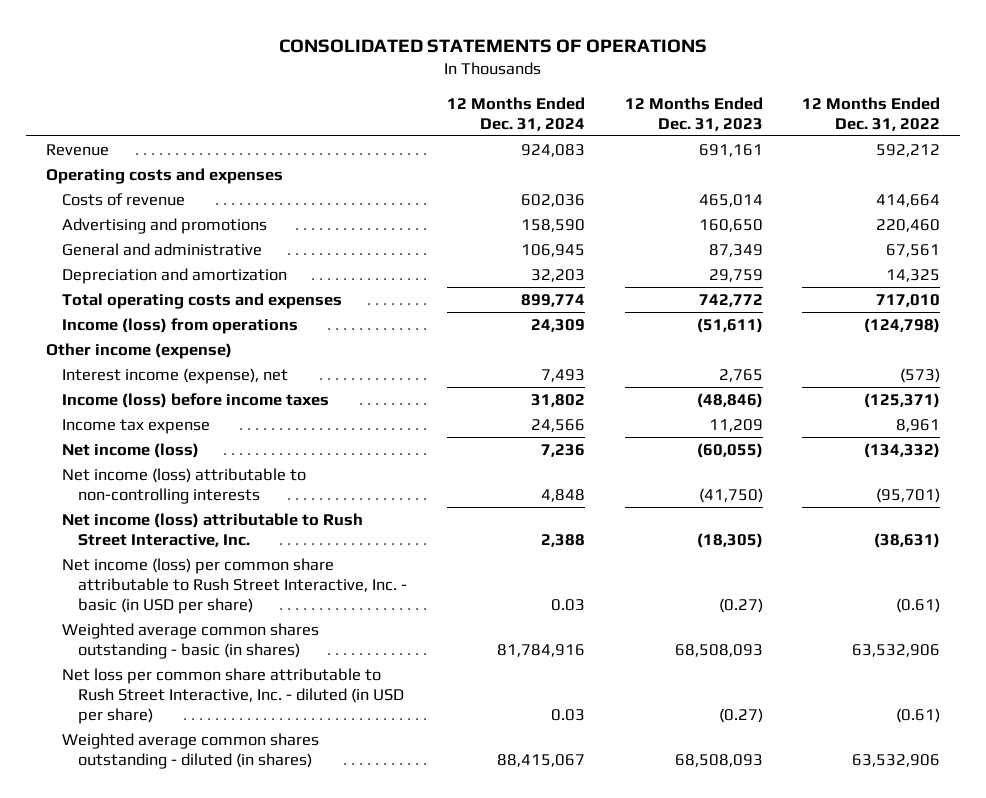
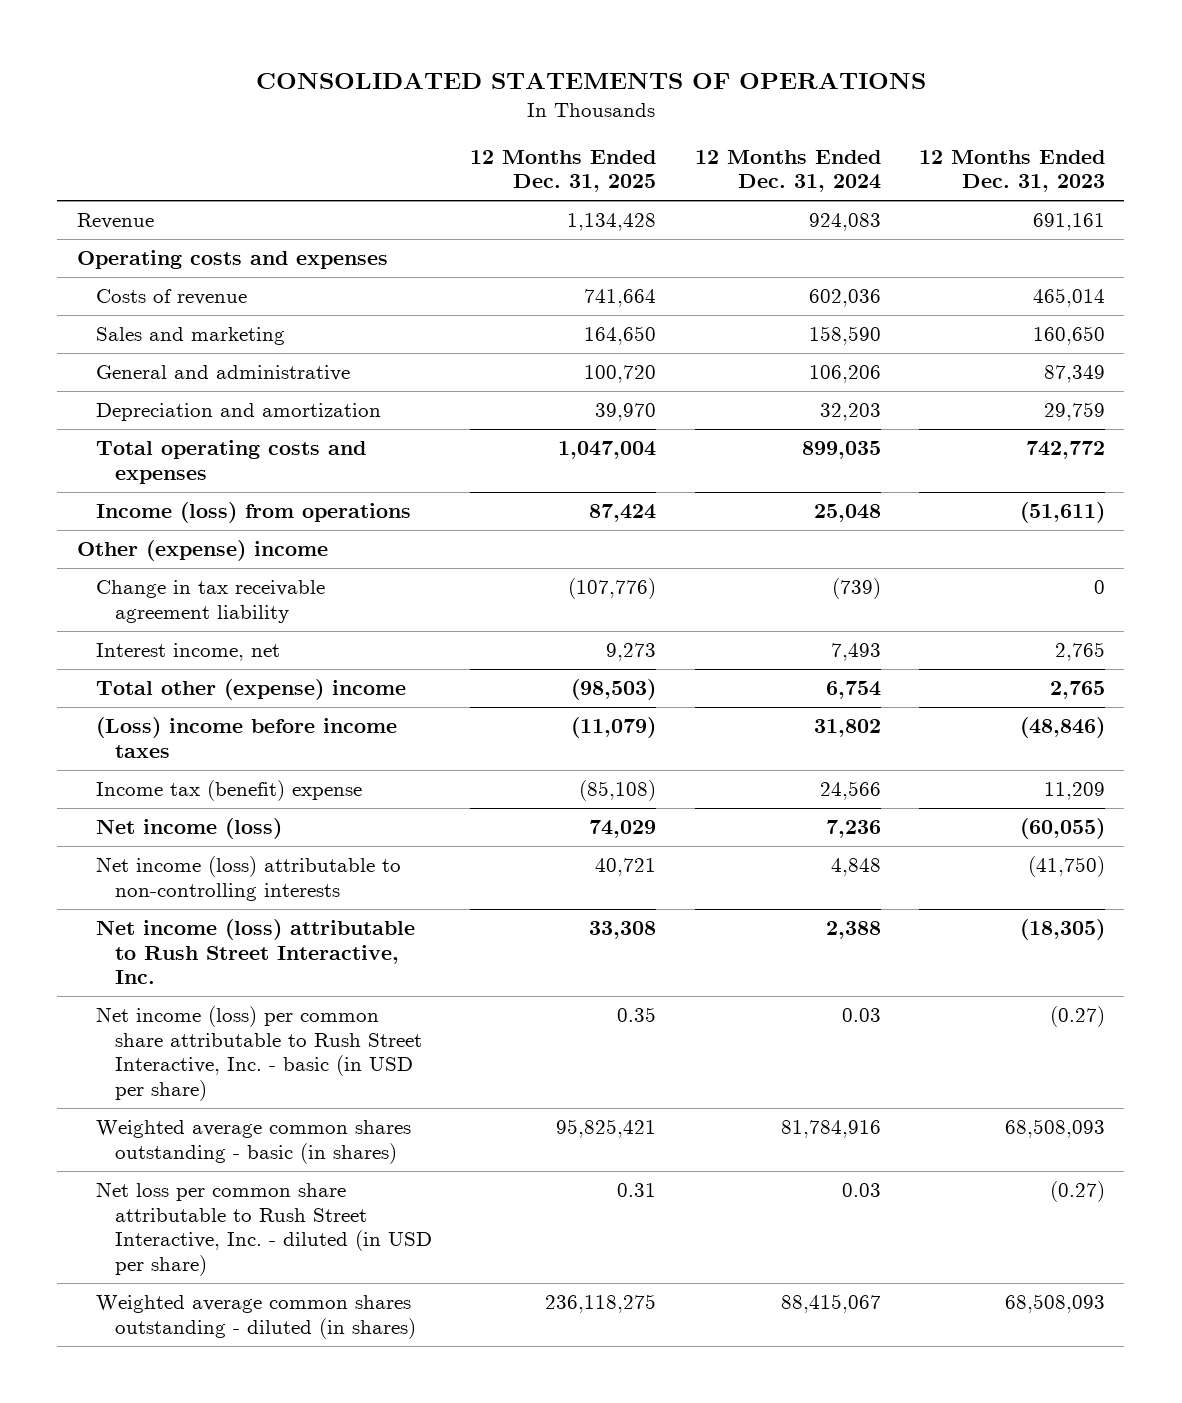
[802,96,941,131] 12 Months Ended Dec. 31, 2022 -> none
none -> [470,149,657,193] 12 Months Ended Dec. 31, 2025
[62,217,268,234] Advertising and promotions -> [95,327,285,346] Sales and marketing
[520,243,585,257] 106,945 -> [808,365,881,384] 106,206
[520,293,585,307] 899,774 -> [801,441,881,460] 899,035
[530,318,585,332] 24,309 -> [813,504,881,523] 25,048
[45,342,232,359] Other income (expense) -> [76,540,328,562] Other (expense) income
none -> [95,580,325,623] Change in tax receivable agreement liability
[62,367,289,384] Interest income (expense), net -> [95,643,280,662] Interest income, net
none -> [95,679,406,701] Total other (expense) income
[62,392,330,408] Income (loss) before income taxes -> [95,717,397,758] (Loss) income before income taxes
[62,418,211,434] Income tax expense -> [95,780,362,802] Income tax (benefit) expense

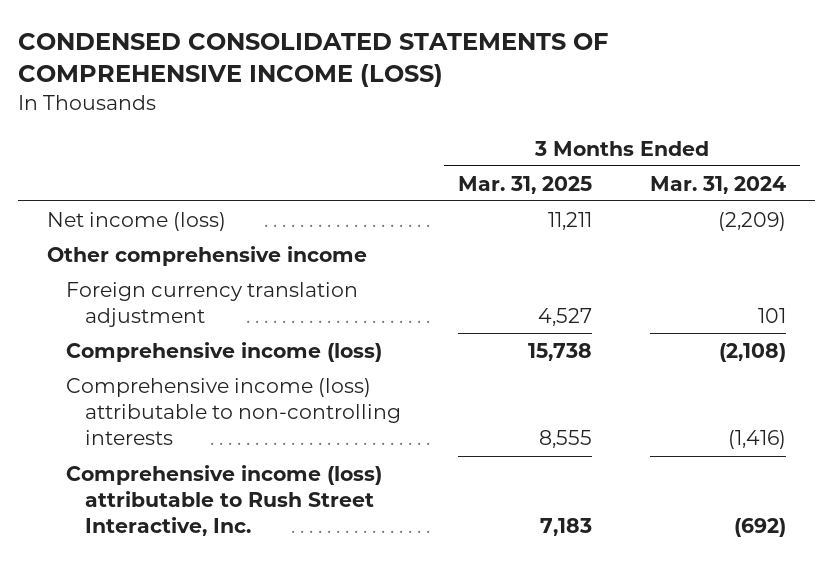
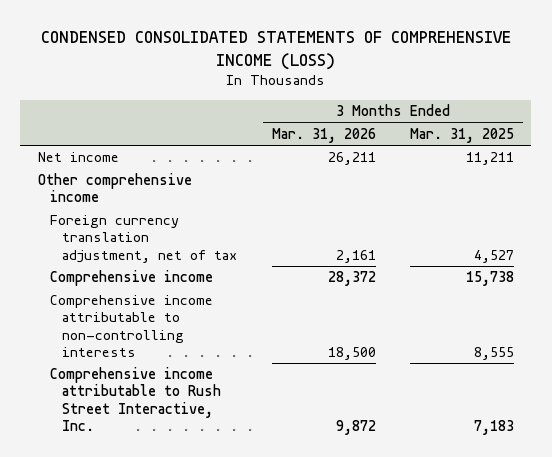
[649,175,786,194] Mar. 31, 2024 -> none
none -> [271,127,376,143] Mar. 31, 2026
[46,211,226,231] Net income (loss) -> [37,152,119,163] Net income
[65,281,358,328] Foreign currency translation adjustment -> [49,215,238,263] Foreign currency translation adjustment, net of tax
[65,341,382,362] Comprehensive income (loss) -> [49,270,213,287] Comprehensive income
[65,377,402,446] Comprehensive income (loss) attributable to non-controlling interests -> [49,295,213,357] Comprehensive income attributable to non-controlling interests
[65,464,382,537] Comprehensive income (loss) attributable to Rush Street Interactive, Inc. -> [49,367,222,431] Comprehensive income attributable to Rush Street Interactive, Inc.

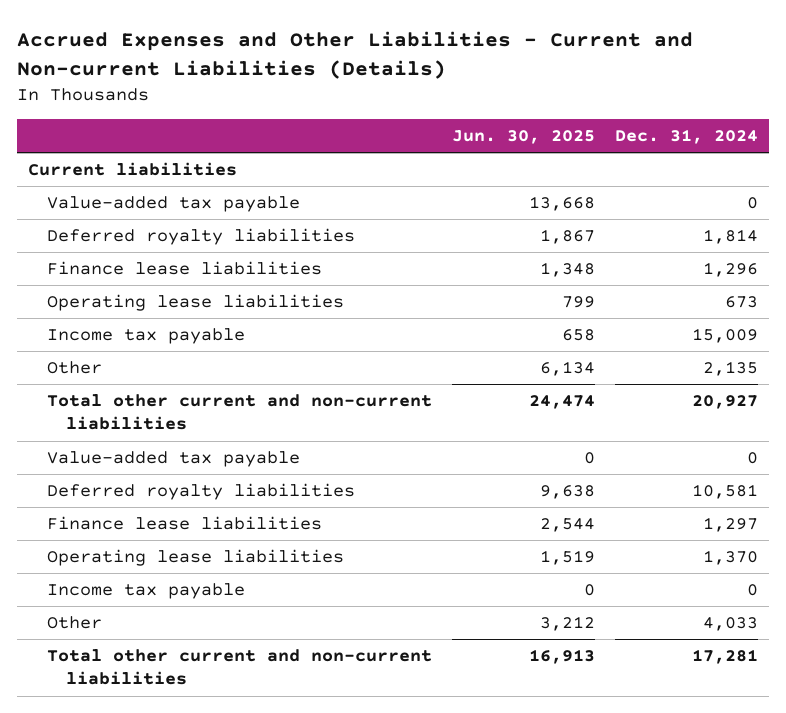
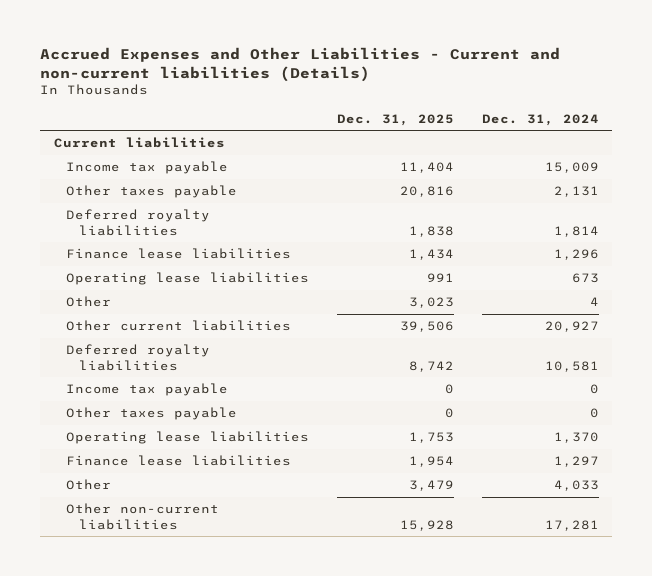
[17,31,694,80] Accrued Expenses and Other Liabilities - Current and Non-current Liabilities (Details) -> [39,46,560,82] Accrued Expenses and Other Liabilities - Current and non-current liabilities (Details)
[452,130,596,145] Jun. 30, 2025 -> none
none -> [336,113,454,126] Dec. 31, 2025
[46,196,300,213] Value-added tax payable -> none
[46,328,245,345] Income tax payable -> [66,161,229,175] Income tax payable
none -> [66,185,238,199] Other taxes payable
[46,451,300,468] Value-added tax payable -> none
[703,361,759,377] 2,135 -> [589,297,599,307] 4
[46,394,432,431] Total other current and non-current liabilities -> [66,320,292,332] Other current liabilities
none -> [66,407,238,421] Other taxes payable
[46,549,344,567] Operating lease liabilities -> [66,431,310,445] Operating lease liabilities
[46,516,322,531] Finance lease liabilities -> [66,455,292,467] Finance lease liabilities
[46,649,432,686] Total other current and non-current liabilities -> [66,503,220,530] Other non-current liabilities

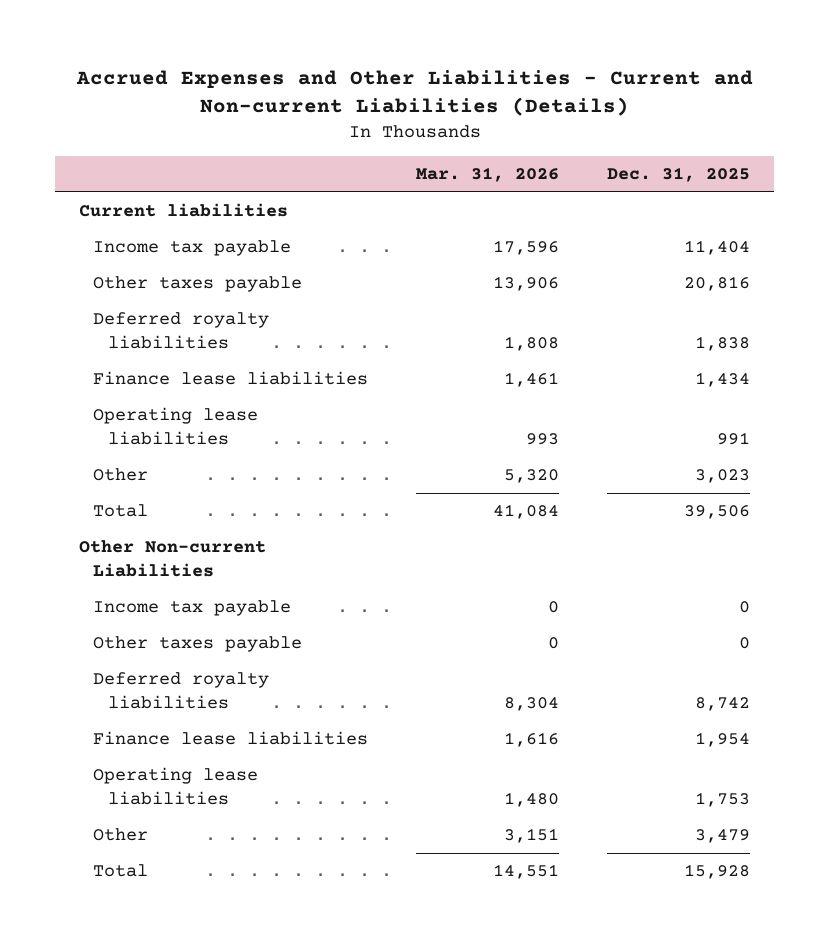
[39,46,560,82] Accrued Expenses and Other Liabilities - Current and non-current liabilities (Details) -> [75,69,753,117] Accrued Expenses and Other Liabilities - Current and Non-current Liabilities (Details)
[481,113,599,126] Dec. 31, 2024 -> none
none -> [416,167,560,183] Mar. 31, 2026
[66,320,292,332] Other current liabilities -> [93,504,149,518] Total
none -> [79,540,267,577] Other Non-current Liabilities
[66,344,211,371] Deferred royalty liabilities -> [93,672,270,709] Deferred royalty liabilities
[66,431,310,445] Operating lease liabilities -> [93,767,259,805] Operating lease liabilities
[66,503,220,530] Other non-current liabilities -> [93,864,149,878] Total

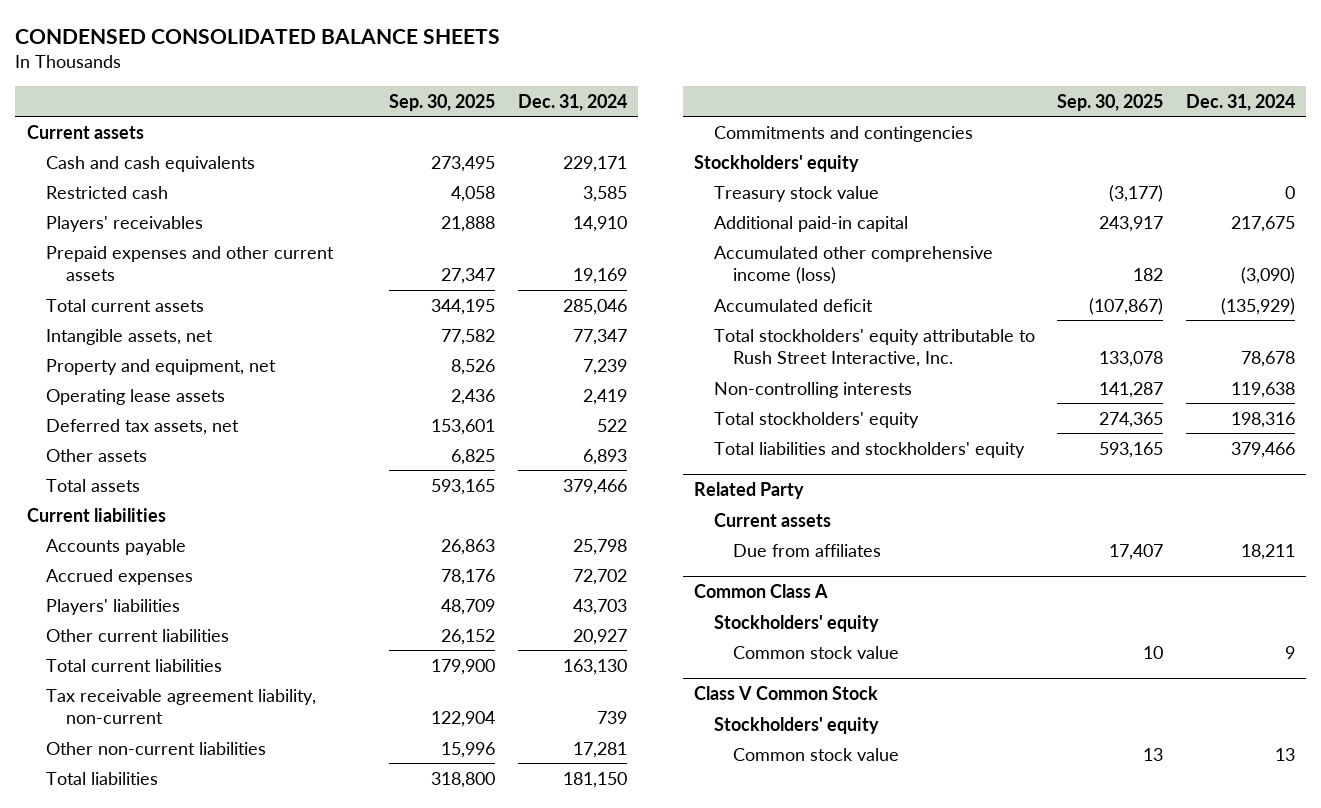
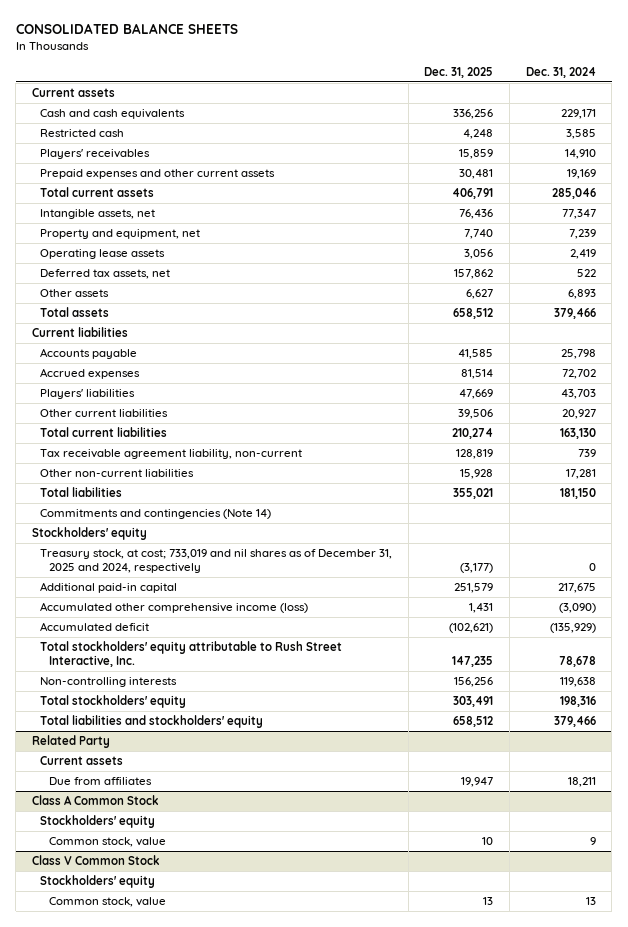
[15,28,501,44] CONDENSED CONSOLIDATED BALANCE SHEETS -> [15,22,238,34] CONSOLIDATED BALANCE SHEETS
[389,93,496,111] Sep. 30, 2025 -> none
none -> [424,66,494,78] Dec. 31, 2025
[713,125,973,142] Commitments and contingencies -> [40,509,272,520] Commitments and contingencies (Note 14)
[713,185,879,202] Treasury stock value -> [40,549,393,573] Treasury stock, at cost; 733,019 and nil shares as of December 31, 2025 and 2024, respectively
[694,583,829,598] Common Class A -> [31,795,159,806] Class A Common Stock
[733,645,900,659] Common stock value -> [48,837,166,848] Common stock, value
[733,747,900,761] Common stock value -> [48,897,166,908] Common stock, value

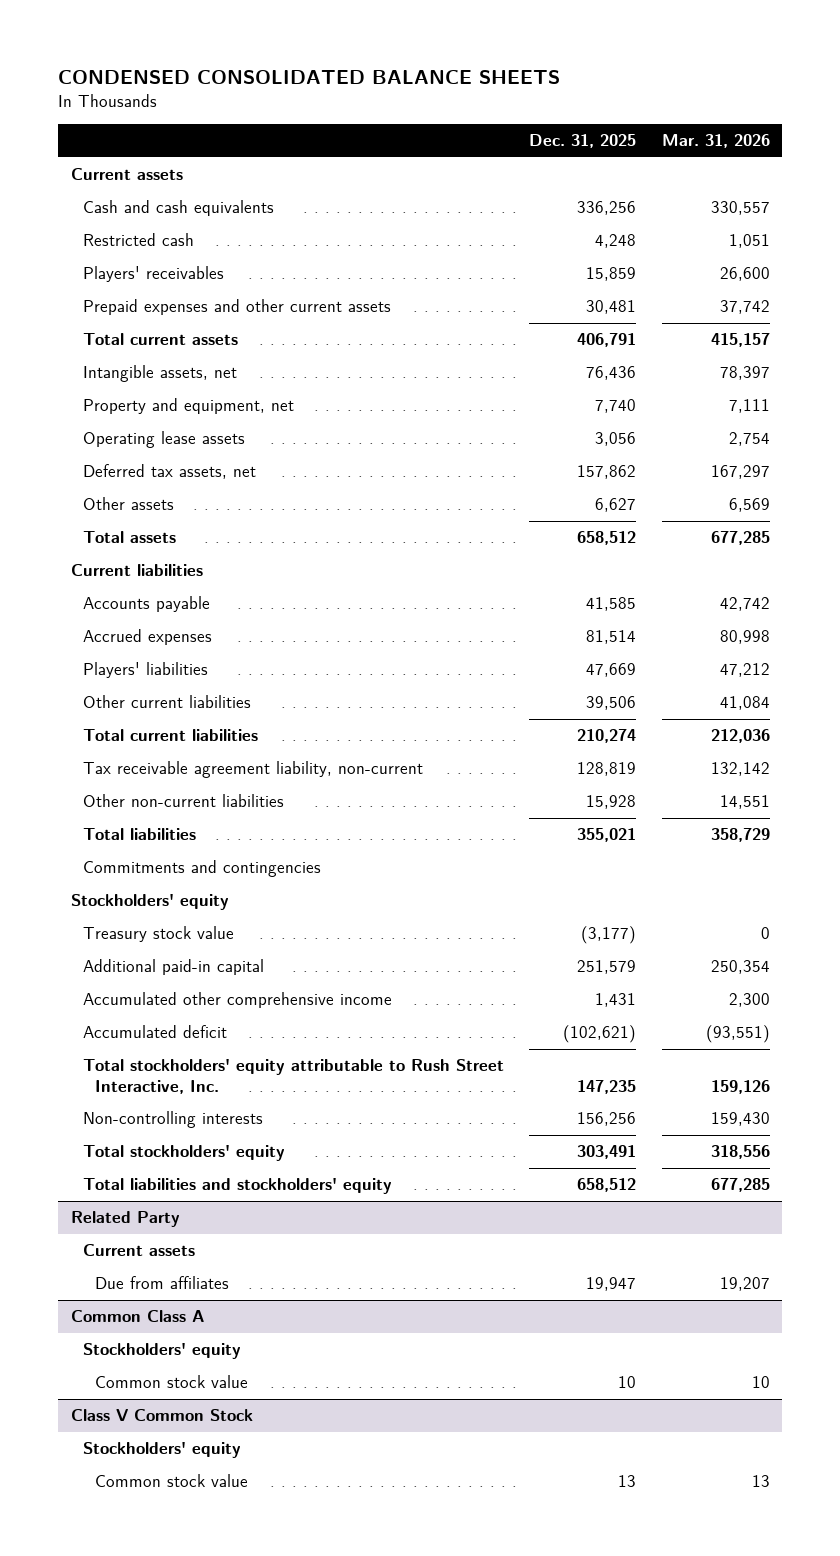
[15,22,238,34] CONSOLIDATED BALANCE SHEETS -> [58,70,561,85] CONDENSED CONSOLIDATED BALANCE SHEETS
[525,66,596,78] Dec. 31, 2024 -> none
none -> [661,134,770,149] Mar. 31, 2026
[40,509,272,520] Commitments and contingencies (Note 14) -> [82,860,321,878] Commitments and contingencies
[40,549,393,573] Treasury stock, at cost; 733,019 and nil shares as of December 31, 2025 and 2024, respectively -> [82,926,234,943] Treasury stock value
[40,602,309,614] Accumulated other comprehensive income (loss) -> [82,992,392,1009] Accumulated other comprehensive income
[31,795,159,806] Class A Common Stock -> [70,1310,204,1323] Common Class A
[48,837,166,848] Common stock, value -> [94,1375,248,1389] Common stock value
[48,897,166,908] Common stock, value -> [94,1474,248,1488] Common stock value

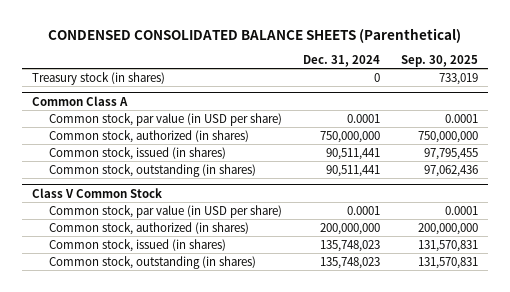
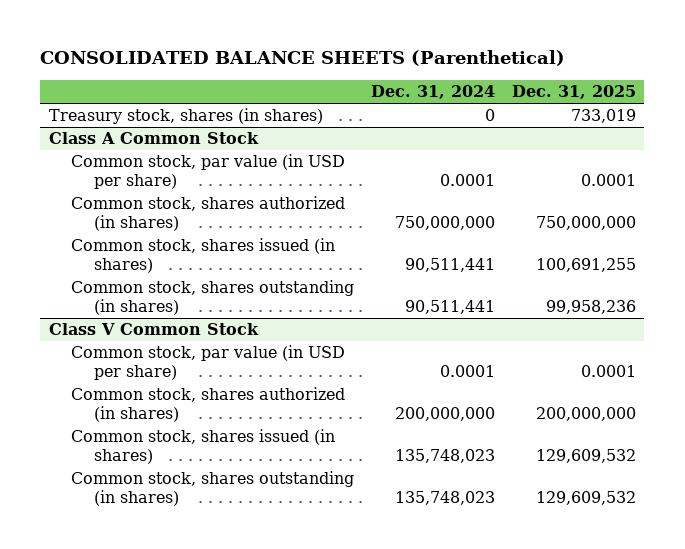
[47,27,461,43] CONDENSED CONSOLIDATED BALANCE SHEETS (Parenthetical) -> [40,50,566,67] CONSOLIDATED BALANCE SHEETS (Parenthetical)
[400,55,478,68] Sep. 30, 2025 -> none
none -> [511,85,636,100] Dec. 31, 2025
[31,71,165,85] Treasury stock (in shares) -> [48,108,323,125] Treasury stock, shares (in shares)
[31,95,128,106] Common Class A -> [48,132,259,145] Class A Common Stock
[49,129,250,143] Common stock, authorized (in shares) -> [71,196,346,232] Common stock, shares authorized (in shares)
[49,146,227,160] Common stock, issued (in shares) -> [71,238,336,274] Common stock, shares issued (in shares)
[49,163,257,177] Common stock, outstanding (in shares) -> [71,280,355,316] Common stock, shares outstanding (in shares)
[49,221,250,235] Common stock, authorized (in shares) -> [71,387,346,423] Common stock, shares authorized (in shares)
[49,238,227,252] Common stock, issued (in shares) -> [71,429,336,465] Common stock, shares issued (in shares)
[49,255,257,269] Common stock, outstanding (in shares) -> [71,471,355,507] Common stock, shares outstanding (in shares)

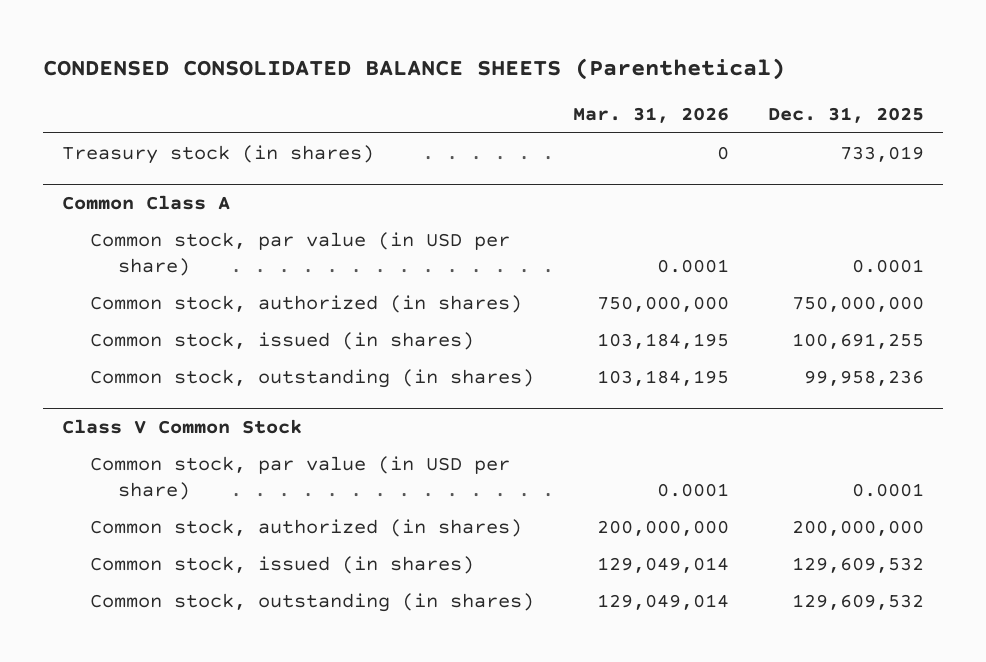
[40,50,566,67] CONSOLIDATED BALANCE SHEETS (Parenthetical) -> [42,58,785,81] CONDENSED CONSOLIDATED BALANCE SHEETS (Parenthetical)
[371,85,496,100] Dec. 31, 2024 -> none
none -> [573,107,730,124] Mar. 31, 2026
[48,108,323,125] Treasury stock, shares (in shares) -> [62,144,375,164] Treasury stock (in shares)
[48,132,259,145] Class A Common Stock -> [62,194,231,210] Common Class A
[71,196,346,232] Common stock, shares authorized (in shares) -> [90,294,523,313] Common stock, authorized (in shares)
[71,238,336,274] Common stock, shares issued (in shares) -> [90,331,475,350] Common stock, issued (in shares)
[71,280,355,316] Common stock, shares outstanding (in shares) -> [90,368,535,388] Common stock, outstanding (in shares)
[71,387,346,423] Common stock, shares authorized (in shares) -> [90,518,523,537] Common stock, authorized (in shares)
[71,429,336,465] Common stock, shares issued (in shares) -> [90,555,475,574] Common stock, issued (in shares)
[71,471,355,507] Common stock, shares outstanding (in shares) -> [90,592,535,612] Common stock, outstanding (in shares)

